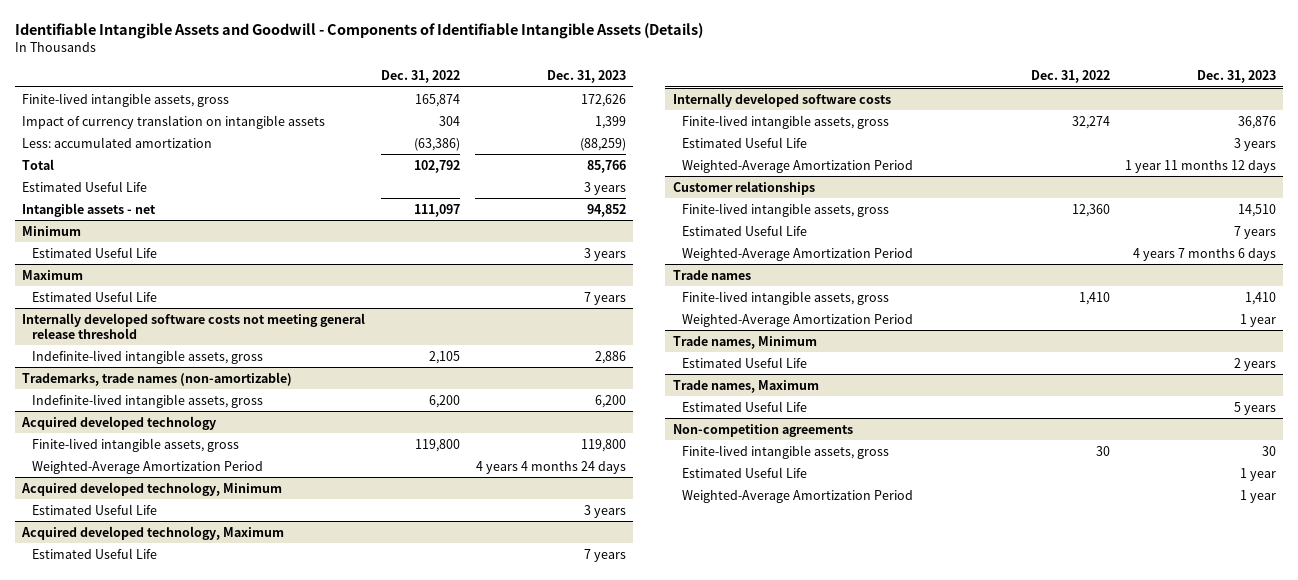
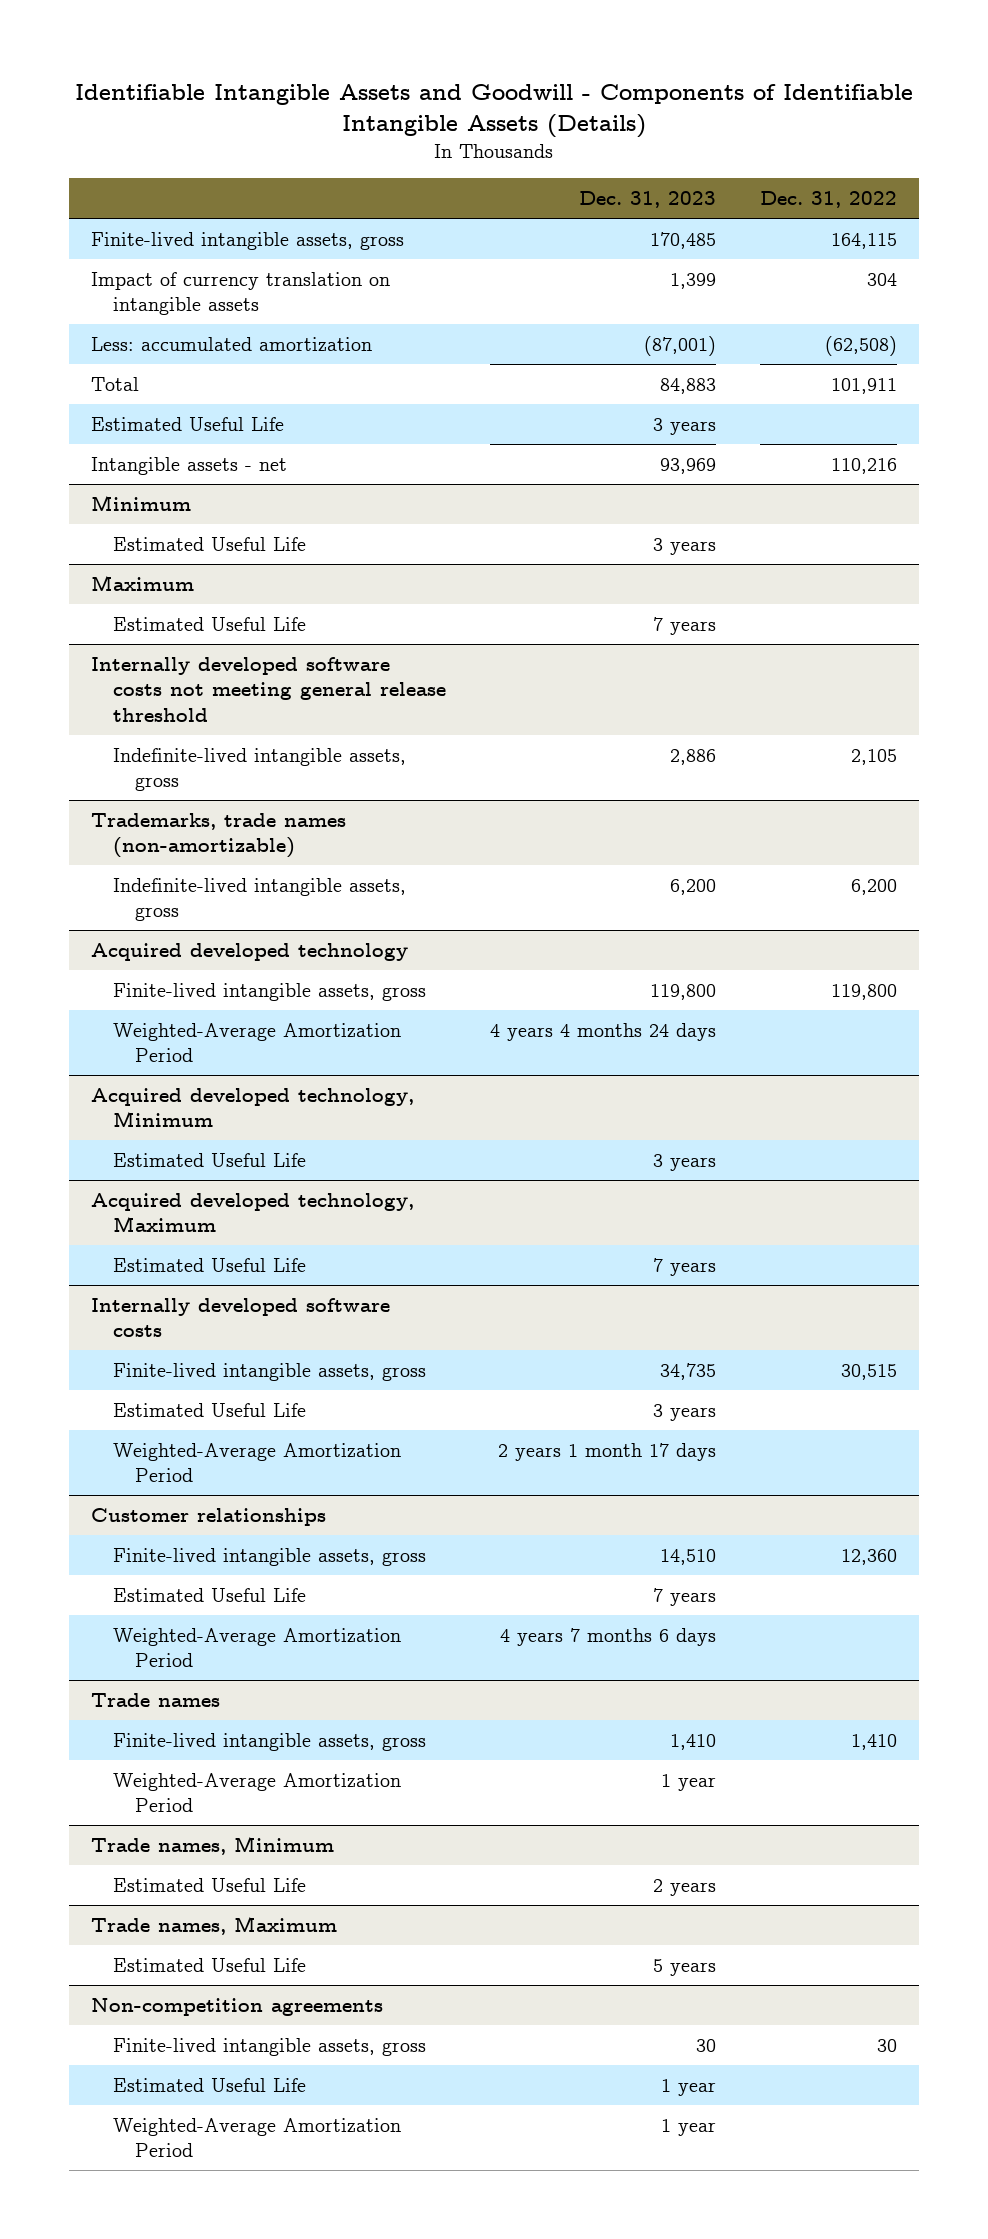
[414,93,460,107] 165,874 -> [831,232,898,249] 164,115
[580,93,626,107] 172,626 -> [649,231,716,249] 170,485
[413,137,460,151] (63,386) -> [825,335,898,356] (62,508)
[579,137,626,151] (88,259) -> [643,335,716,356] (87,001)
[413,159,460,173] 102,792 -> [831,377,898,394] 101,911
[586,159,626,173] 85,766 -> [659,377,716,394] 84,883
[413,203,460,217] 111,097 -> [831,457,898,474] 110,216
[586,203,626,217] 94,852 -> [659,457,716,474] 93,969
[1071,115,1110,129] 32,274 -> [841,1363,898,1380] 30,515
[1237,115,1276,129] 36,876 -> [659,1362,716,1380] 34,735
[1124,159,1276,173] 1 year 11 months 12 days -> [497,1442,716,1461] 2 years 1 month 17 days

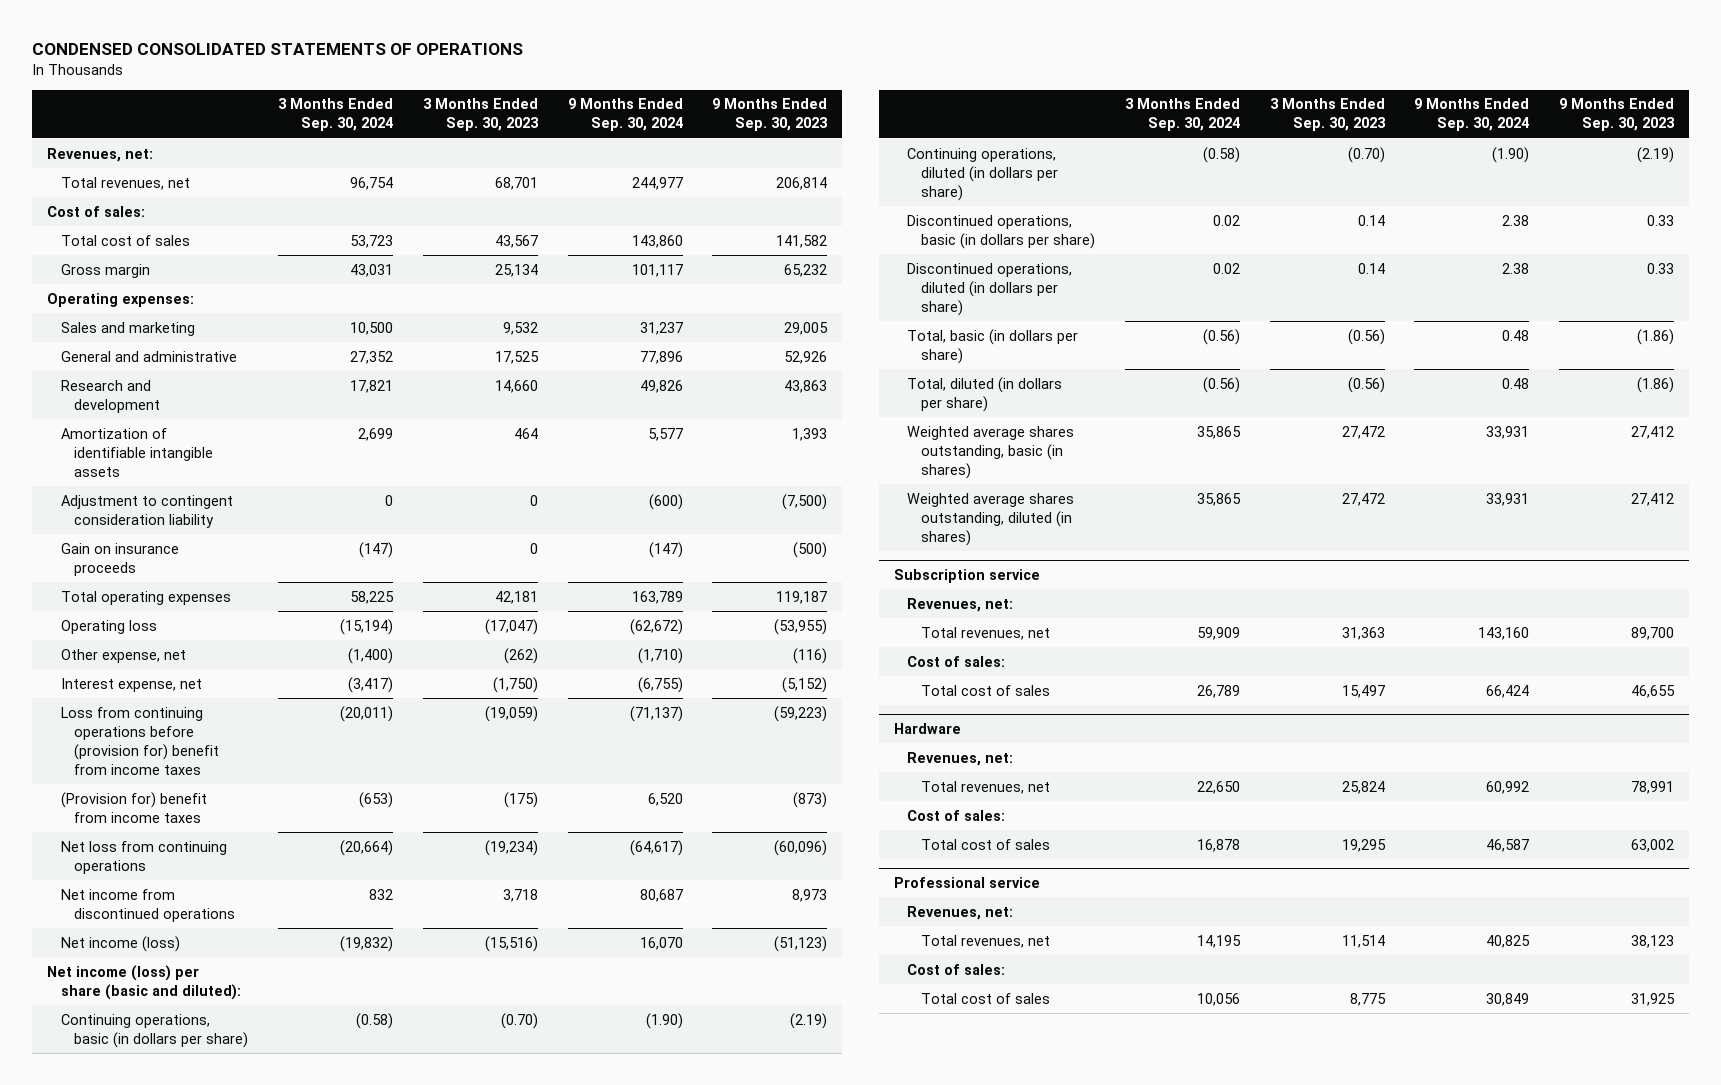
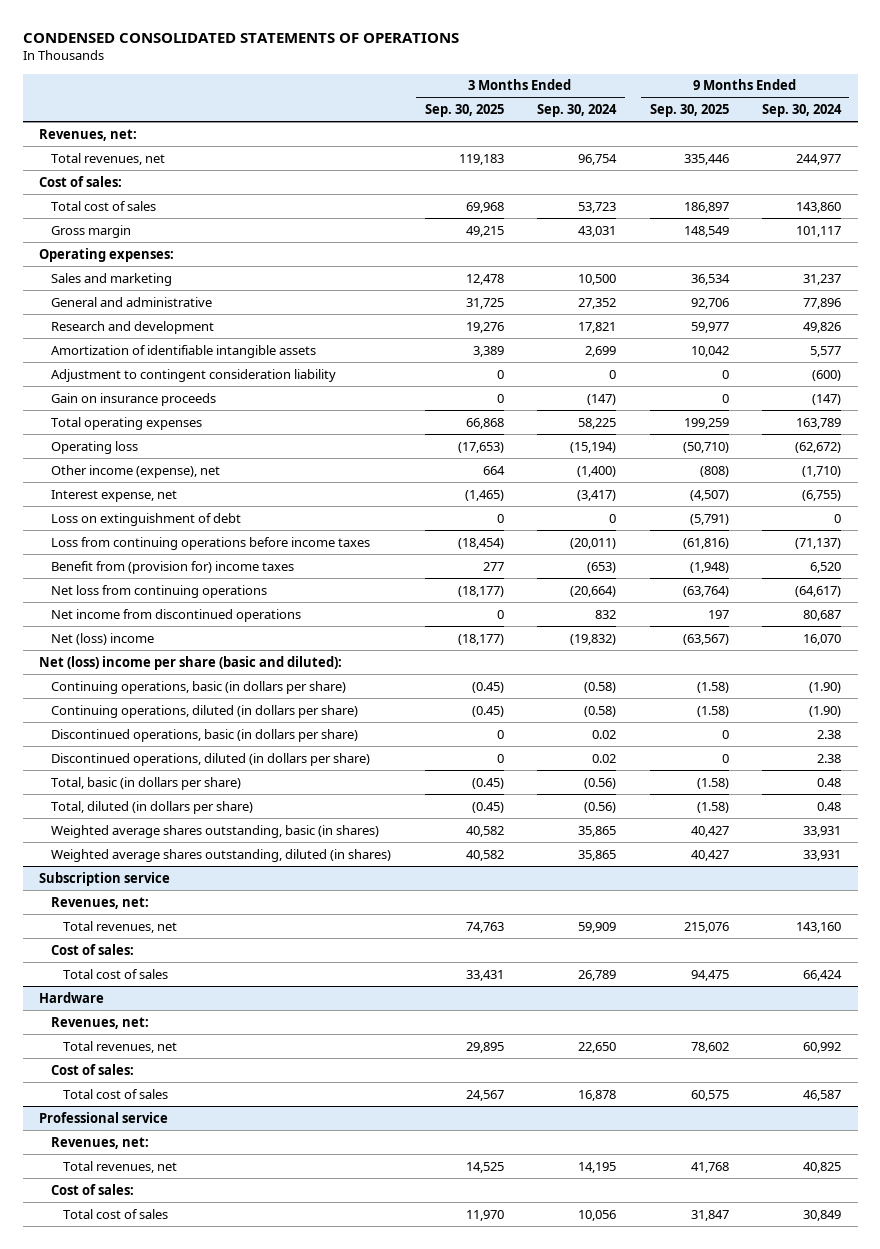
[422,98,539,132] 3 Months Ended Sep. 30, 2023 -> none
[712,98,829,132] 9 Months Ended Sep. 30, 2023 -> none
none -> [424,104,504,118] Sep. 30, 2025
none -> [649,104,729,118] Sep. 30, 2025
[60,648,186,663] Other expense, net -> [51,464,221,478] Other income (expense), net
none -> [51,512,242,526] Loss on extinguishment of debt
[60,706,220,775] Loss from continuing operations before (provision for) benefit from income taxes -> [51,536,371,550] Loss from continuing operations before income taxes
[60,791,207,823] (Provision for) benefit from income taxes -> [51,560,295,574] Benefit from (provision for) income taxes
[60,935,180,952] Net income (loss) -> [51,632,155,645] Net (loss) income
[47,964,241,1000] Net income (loss) per share (basic and diluted): -> [39,655,343,670] Net (loss) income per share (basic and diluted):

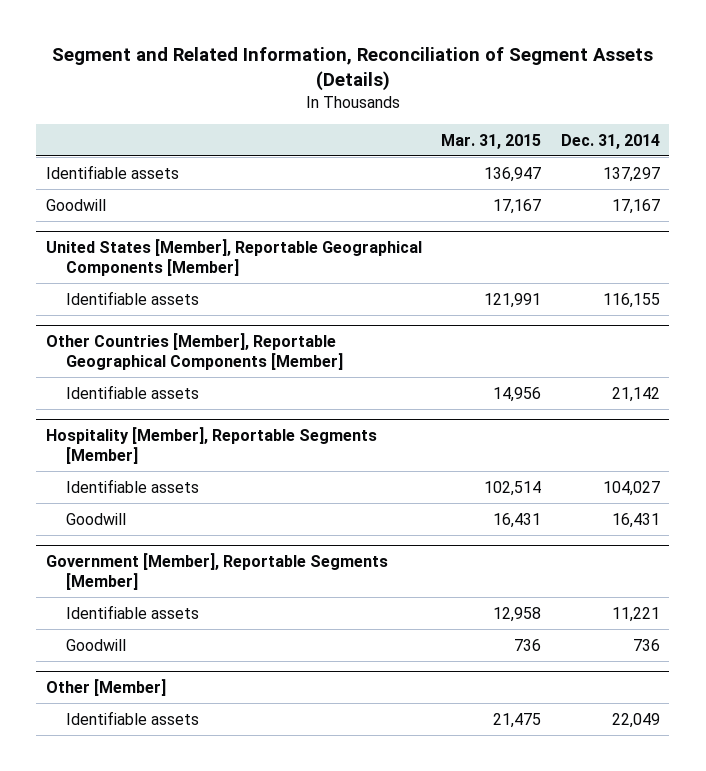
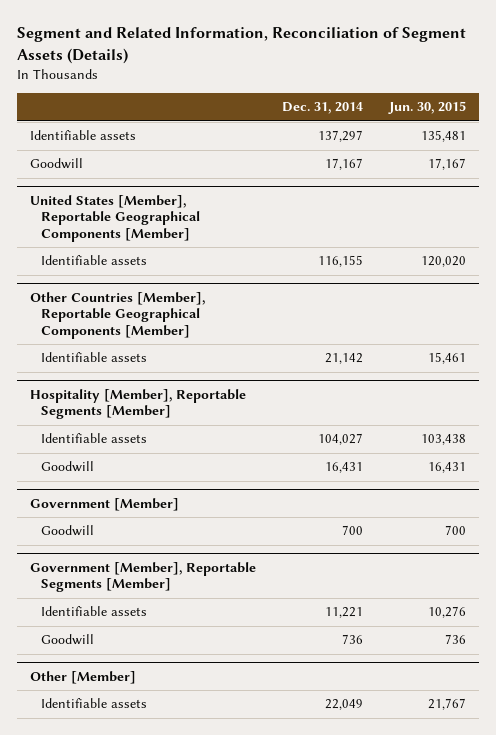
[441,133,542,149] Mar. 31, 2015 -> none
none -> [387,101,466,115] Jun. 30, 2015
none -> [29,497,179,511] Government [Member]
none -> [40,525,94,537] Goodwill

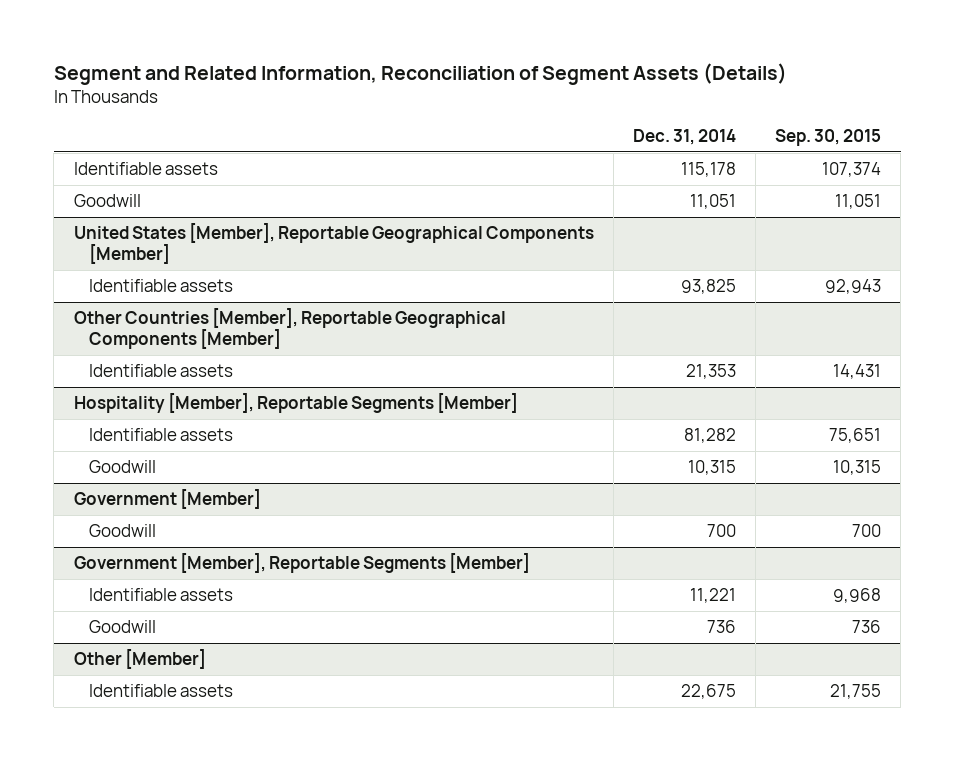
[387,101,466,115] Jun. 30, 2015 -> none
none -> [775,128,882,146] Sep. 30, 2015
[317,130,363,143] 137,297 -> [680,162,736,178] 115,178
[324,158,363,171] 17,167 -> [689,194,736,210] 11,051
[317,255,363,268] 116,155 -> [680,279,736,295] 93,825
[324,353,363,365] 21,142 -> [685,364,736,380] 21,353
[317,433,363,446] 104,027 -> [683,428,736,444] 81,282
[324,462,363,474] 16,431 -> [687,460,736,476] 10,315
[324,699,363,711] 22,049 -> [680,684,736,700] 22,675

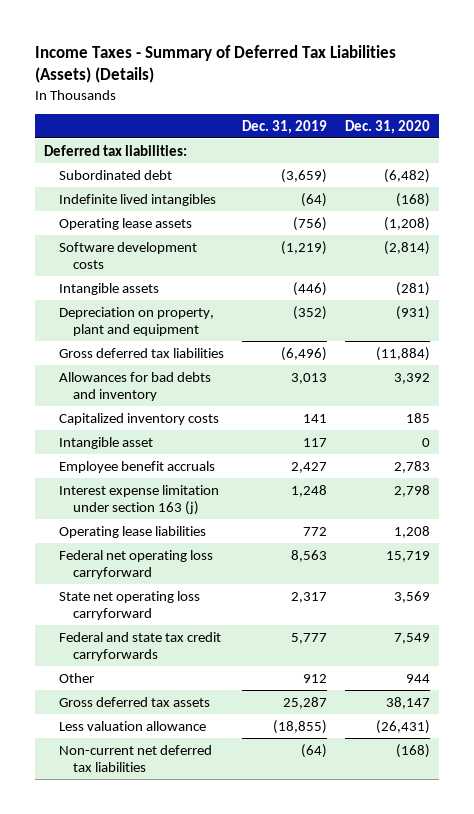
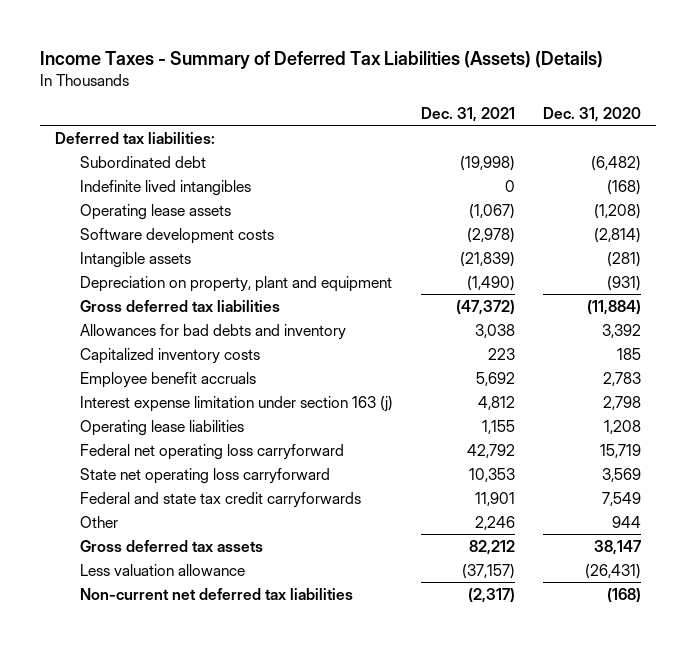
[241,119,327,134] Dec. 31, 2019 -> none
none -> [421,107,516,123] Dec. 31, 2021
[58,436,153,449] Intangible asset -> none

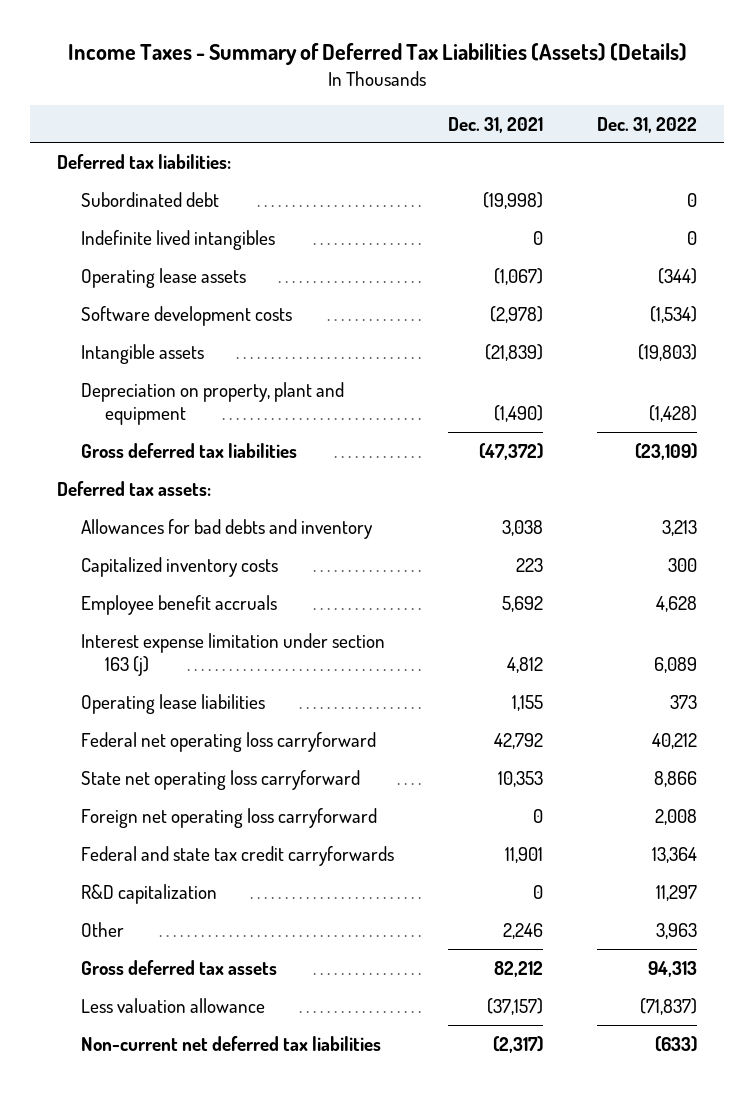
[543,107,642,123] Dec. 31, 2020 -> none
none -> [596,116,697,133] Dec. 31, 2022
none -> [56,480,211,496] Deferred tax assets:
none -> [80,807,377,828] Foreign net operating loss carryforward
none -> [80,883,217,904] R&D capitalization

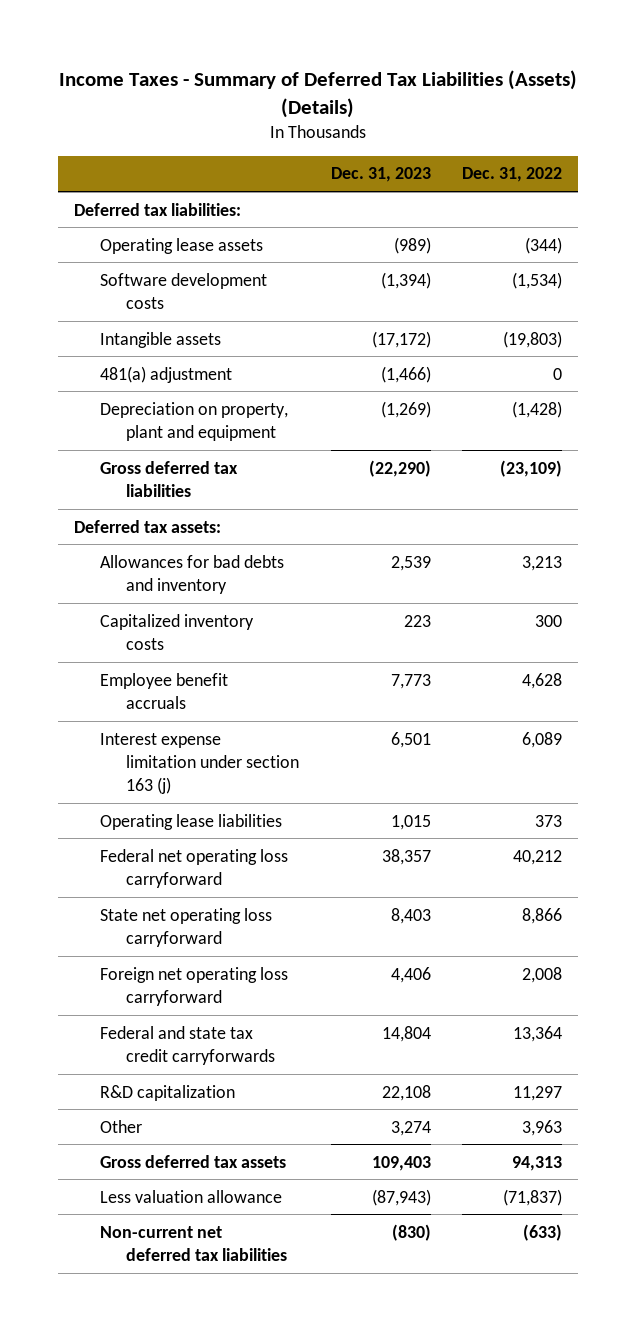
[447,116,543,133] Dec. 31, 2021 -> none
none -> [330,167,431,183] Dec. 31, 2023
[80,191,219,207] Subordinated debt -> none
[80,229,275,250] Indefinite lived intangibles -> none
none -> [99,365,232,383] 481(a) adjustment

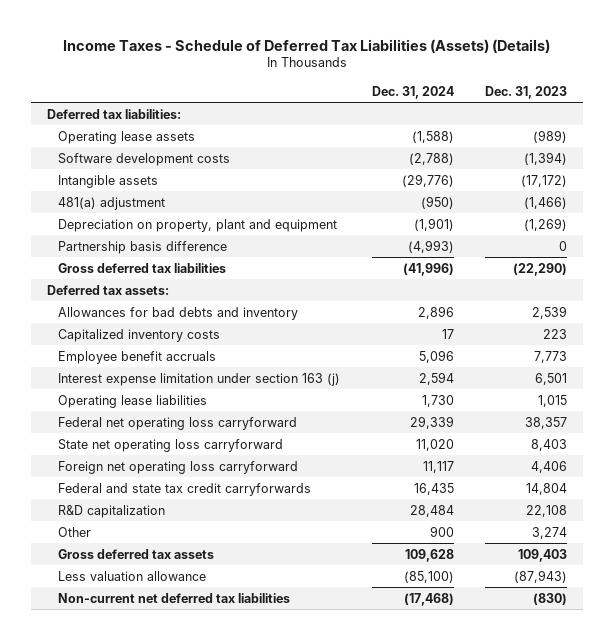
[59,69,578,118] Income Taxes - Summary of Deferred Tax Liabilities (Assets) (Details) -> [63,38,551,53] Income Taxes - Schedule of Deferred Tax Liabilities (Assets) (Details)
[462,167,563,183] Dec. 31, 2022 -> none
none -> [371,85,454,99] Dec. 31, 2024
none -> [58,240,228,254] Partnership basis difference

